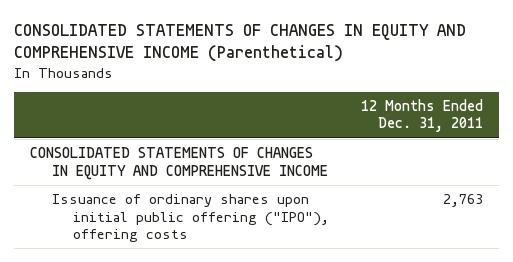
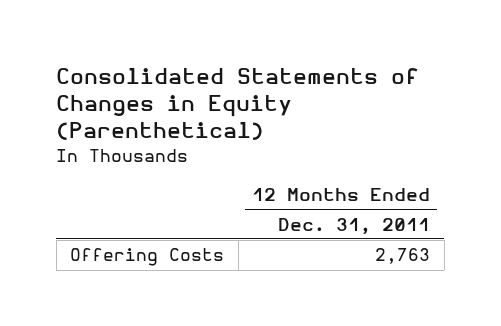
[13,24,466,63] CONSOLIDATED STATEMENTS OF CHANGES IN EQUITY AND COMPREHENSIVE INCOME (Parenthetical) -> [56,67,420,141] Consolidated Statements of Changes in Equity (Parenthetical)
[30,147,328,180] CONSOLIDATED STATEMENTS OF CHANGES IN EQUITY AND COMPREHENSIVE INCOME -> none
[51,194,330,243] Issuance of ordinary shares upon initial public offering ("IPO"), offering costs -> [70,248,225,267] Offering Costs

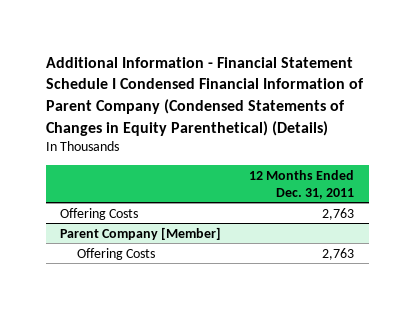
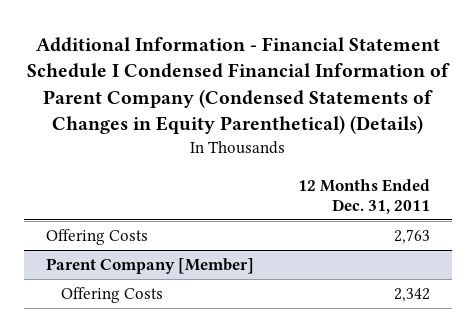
[322,247,355,260] 2,763 -> [393,287,430,302] 2,342

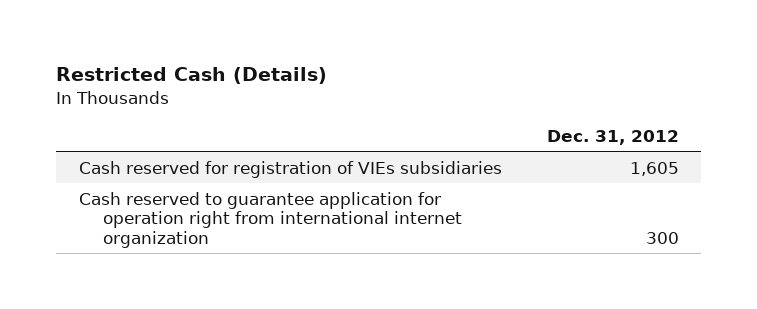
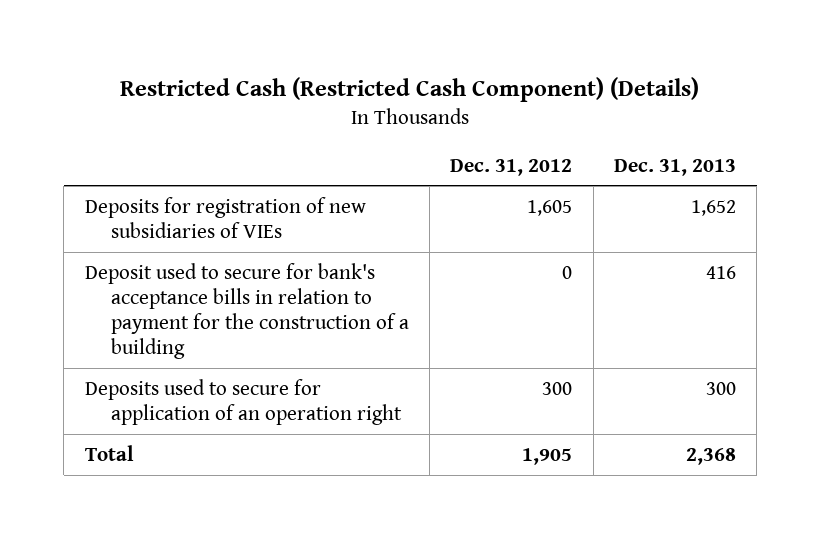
[55,67,327,85] Restricted Cash (Details) -> [120,76,700,102] Restricted Cash (Restricted Cash Component) (Details)
none -> [614,158,737,176] Dec. 31, 2013
[78,160,502,178] Cash reserved for registration of VIEs subsidiaries -> [84,196,366,238] Deposits for registration of new subsidiaries of VIEs
none -> [84,262,409,360] Deposit used to secure for bank's acceptance bills in relation to payment for the construction of a building
[78,191,463,248] Cash reserved to guarantee application for operation right from international internet organization -> [84,378,402,425] Deposits used to secure for application of an operation right
none -> [84,444,134,461] Total

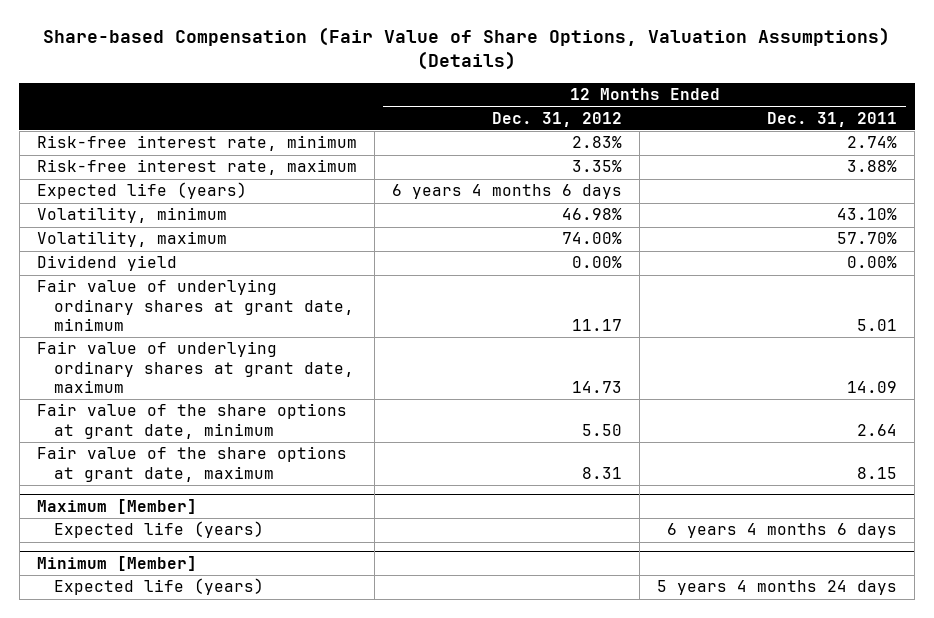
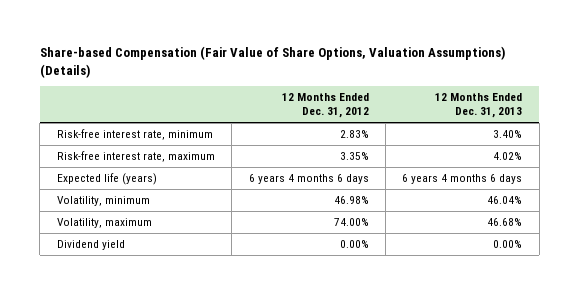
[767,111,898,127] Dec. 31, 2011 -> none
none -> [435,93,523,119] 12 Months Ended Dec. 31, 2013
[36,279,355,331] Fair value of underlying ordinary shares at grant date, minimum -> none
[36,341,355,393] Fair value of underlying ordinary shares at grant date, maximum -> none
[36,403,347,439] Fair value of the share options at grant date, minimum -> none
[36,446,347,482] Fair value of the share options at grant date, maximum -> none
[36,499,197,515] Maximum [Member] -> none
[54,521,265,539] Expected life (years) -> none
[36,556,197,572] Minimum [Member] -> none
[54,578,265,596] Expected life (years) -> none

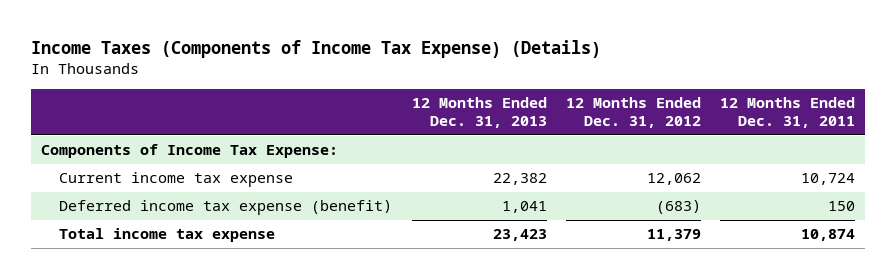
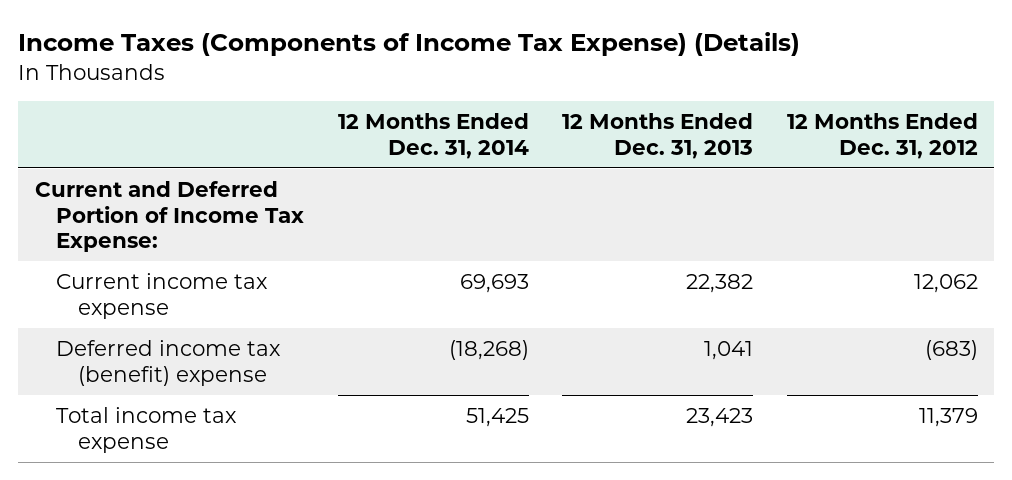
[720,97,856,128] 12 Months Ended Dec. 31, 2011 -> none
none -> [337,113,529,159] 12 Months Ended Dec. 31, 2014
[40,144,338,159] Components of Income Tax Expense: -> [34,180,305,253] Current and Deferred Portion of Income Tax Expense:
[59,200,393,216] Deferred income tax expense (benefit) -> [56,339,282,386] Deferred income tax (benefit) expense

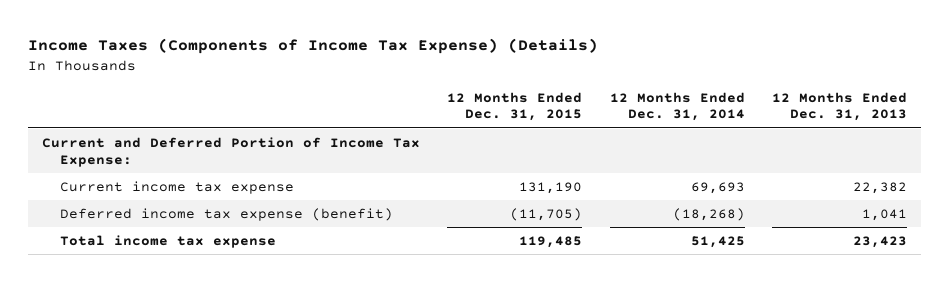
[786,113,978,159] 12 Months Ended Dec. 31, 2012 -> none
none -> [447,91,583,122] 12 Months Ended Dec. 31, 2015
[56,339,282,386] Deferred income tax (benefit) expense -> [60,207,394,221] Deferred income tax expense (benefit)

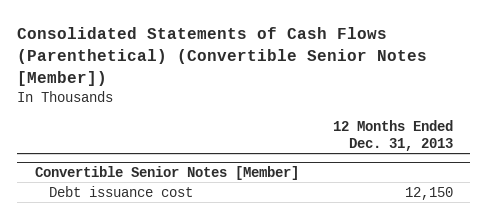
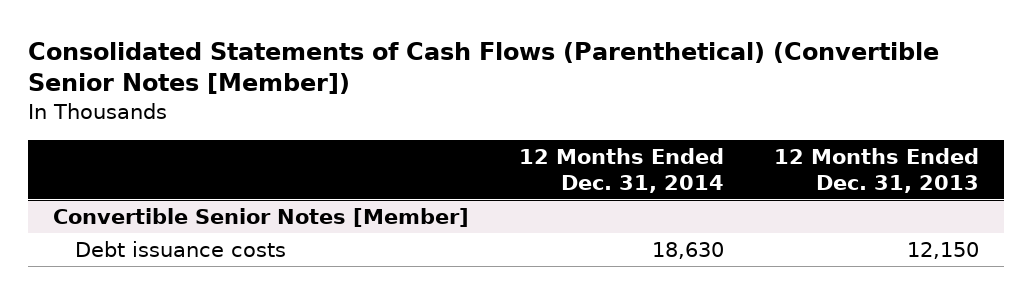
none -> [518,147,724,193] 12 Months Ended Dec. 31, 2014
[48,185,193,197] Debt issuance cost -> [75,241,287,258] Debt issuance costs

